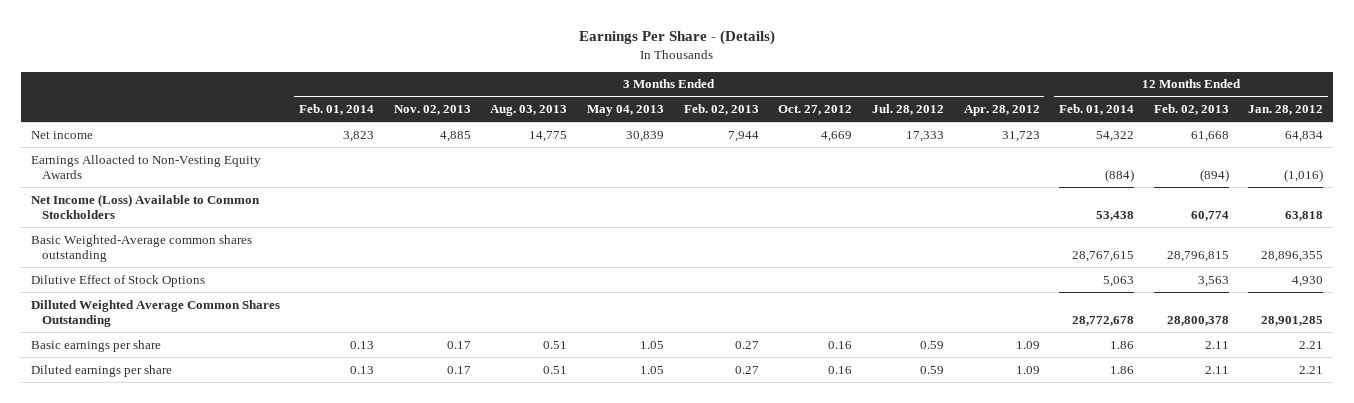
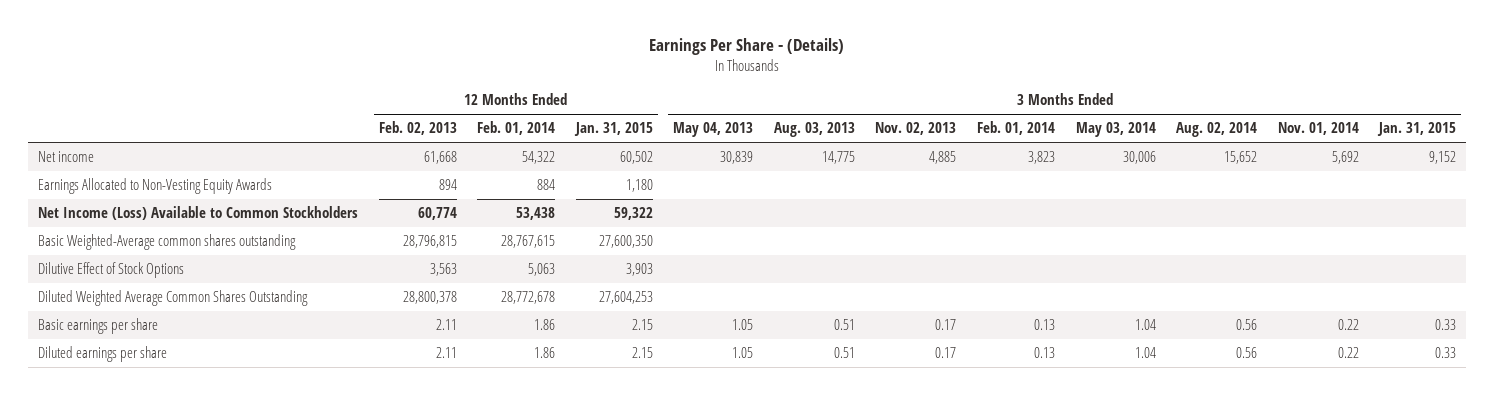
[683,104,759,116] Feb. 02, 2013 -> none
[778,105,853,116] Oct. 27, 2012 -> none
[871,104,944,116] Jul. 28, 2012 -> none
[963,105,1040,117] Apr. 28, 2012 -> none
[1248,105,1324,116] Jan. 28, 2012 -> none
none -> [573,122,653,137] Jan. 31, 2015
none -> [1075,122,1156,138] May 03, 2014
none -> [1176,122,1258,138] Aug. 02, 2014
none -> [1277,122,1359,136] Nov. 01, 2014
none -> [1377,122,1457,137] Jan. 31, 2015
[30,154,261,180] Earnings Alloacted to Non-Vesting Equity Awards -> [38,178,273,195] Earnings Allocated to Non-Vesting Equity Awards
[1105,169,1135,183] (884) -> [537,179,556,191] 884
[1199,169,1229,183] (894) -> [438,179,457,191] 894
[30,299,280,328] Dilluted Weighted Average Common Shares Outstanding -> [38,290,309,307] Diluted Weighted Average Common Shares Outstanding

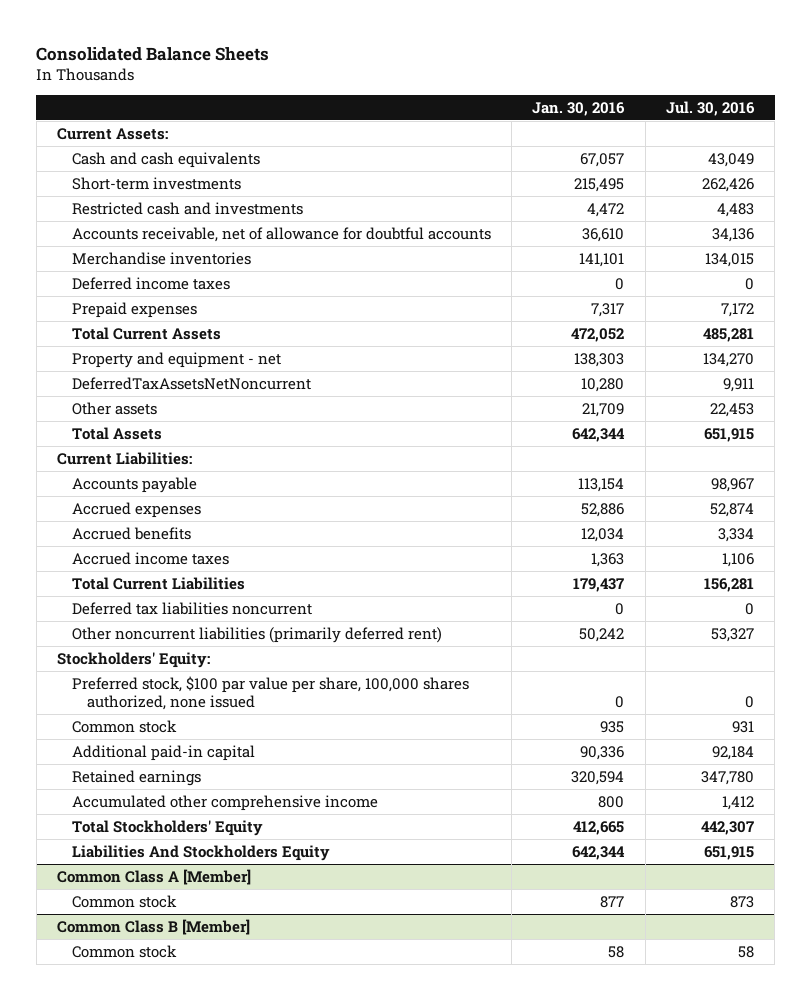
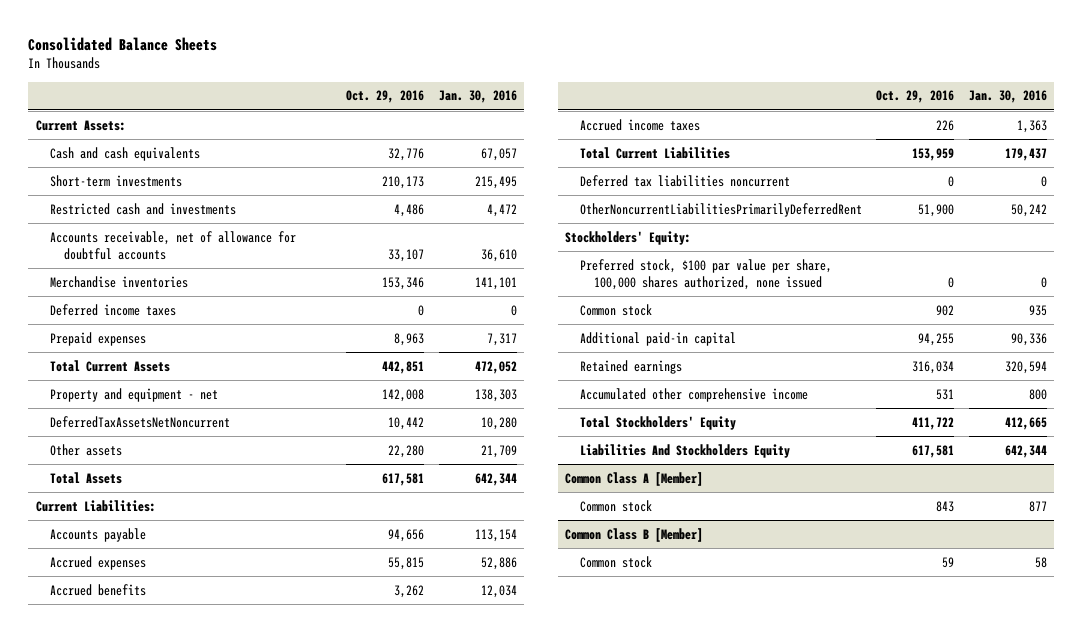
[665,100,755,116] Jul. 30, 2016 -> none
none -> [346,90,425,104] Oct. 29, 2016
[71,627,442,644] Other noncurrent liabilities (primarily deferred rent) -> [579,202,862,217] OtherNoncurrentLiabilitiesPrimarilyDeferredRent

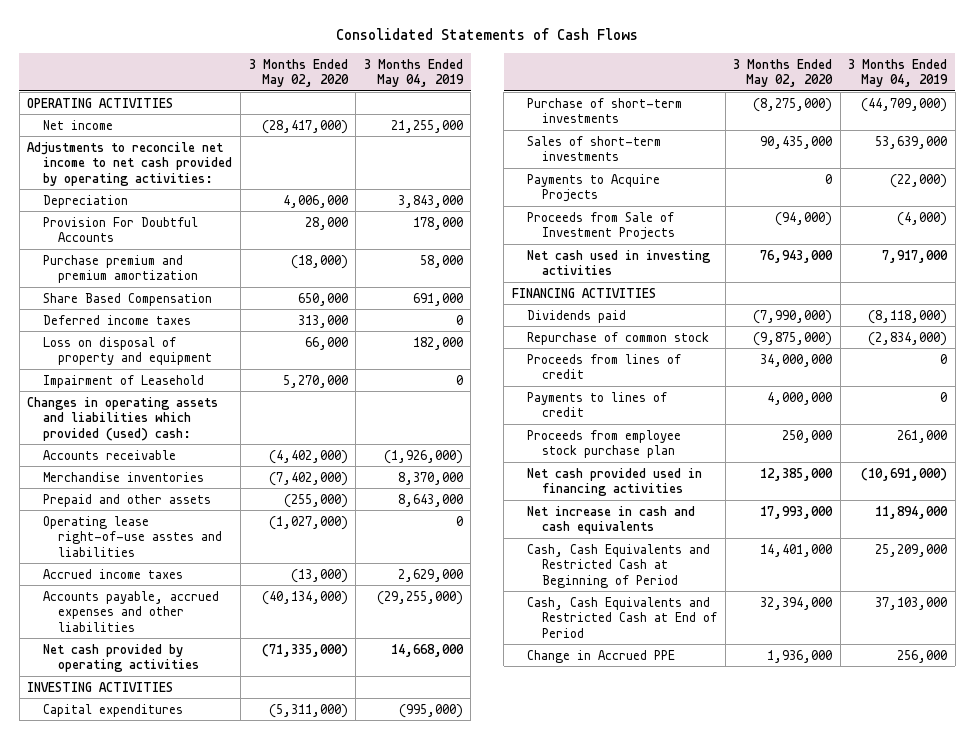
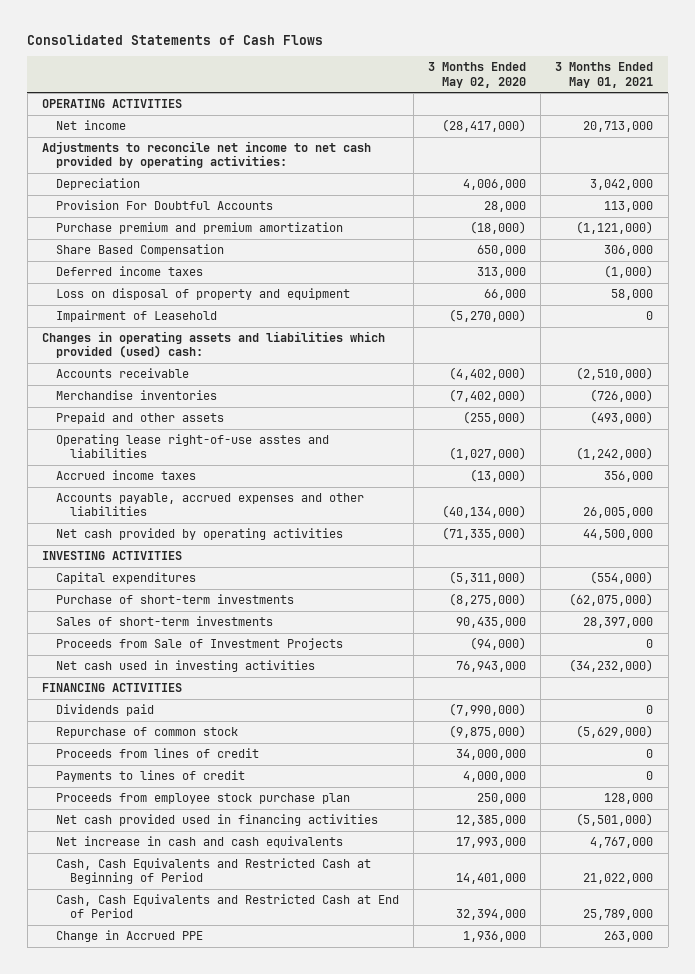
[363,58,464,88] 3 Months Ended May 04, 2019 -> none
none -> [555,62,654,88] 3 Months Ended May 01, 2021
[282,374,348,388] 5,270,000 -> [449,309,527,323] (5,270,000)
[527,173,661,203] Payments to Acquire Projects -> none

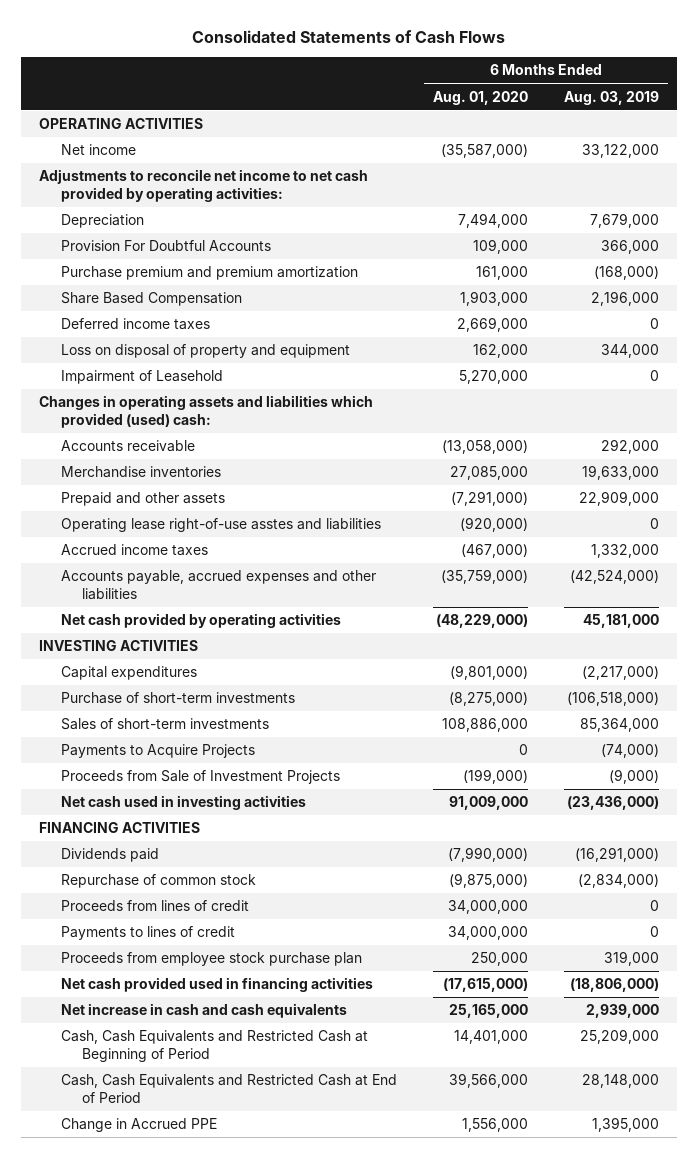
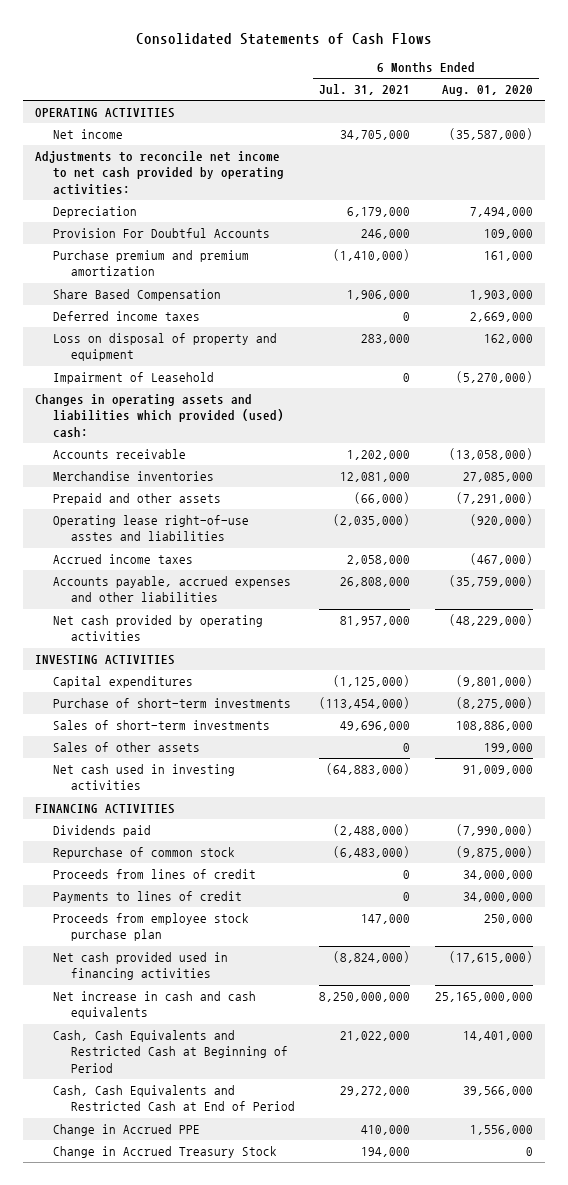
[563,90,659,105] Aug. 03, 2019 -> none
none -> [319,84,411,96] Jul. 31, 2021
[458,370,528,385] 5,270,000 -> [455,371,533,384] (5,270,000)
[60,744,255,759] Payments to Acquire Projects -> none
[60,770,340,785] Proceeds from Sale of Investment Projects -> none
none -> [53,742,201,753] Sales of other assets
[448,1004,528,1019] 25,165,000 -> [434,992,533,1003] 25,165,000,000
none -> [53,1146,278,1159] Change in Accrued Treasury Stock

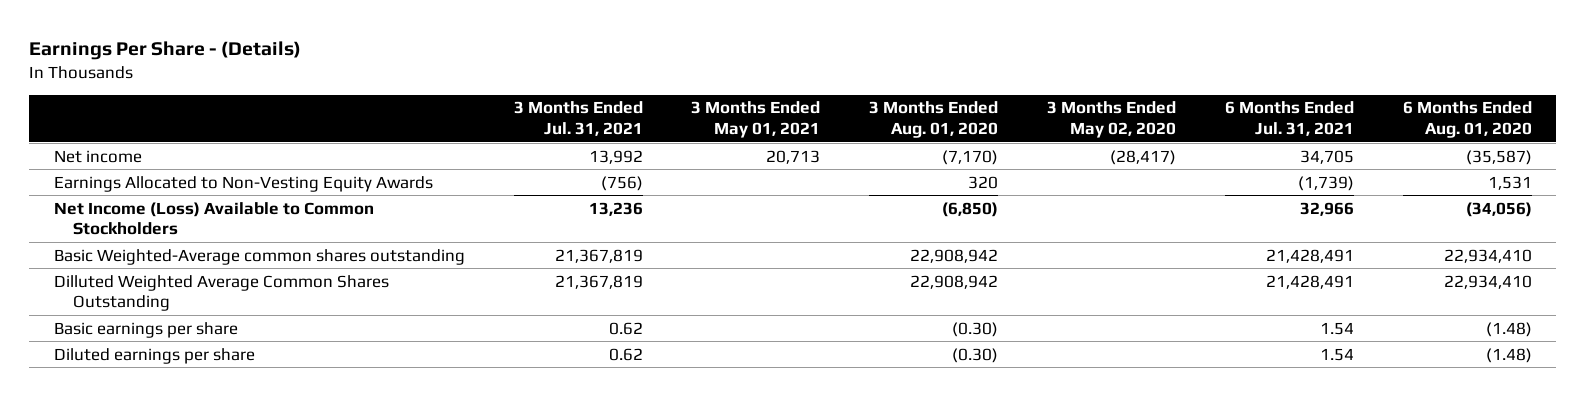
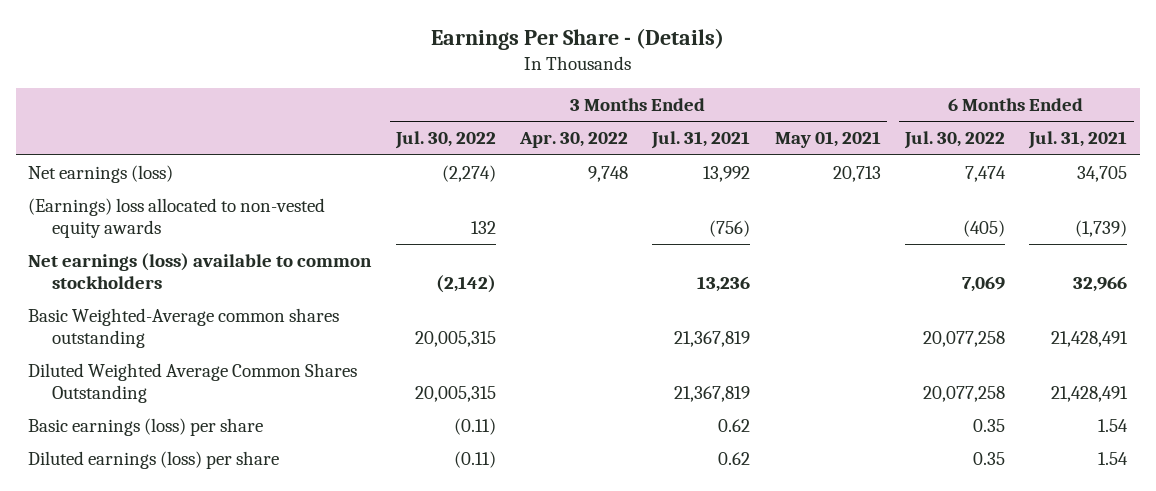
[869,101,999,139] 3 Months Ended Aug. 01, 2020 -> none
[1047,101,1177,139] 3 Months Ended May 02, 2020 -> none
[1402,101,1532,139] 6 Months Ended Aug. 01, 2020 -> none
none -> [394,131,496,150] Jul. 30, 2022
none -> [519,132,629,149] Apr. 30, 2022
none -> [904,131,1006,150] Jul. 30, 2022
[53,149,142,163] Net income -> [28,164,174,183] Net earnings (loss)
[53,175,433,192] Earnings Allocated to Non-Vesting Equity Awards -> [28,197,326,238] (Earnings) loss allocated to non-vested equity awards
[53,201,374,236] Net Income (Loss) Available to Common Stockholders -> [28,252,373,289] Net earnings (loss) available to common stockholders
[53,274,389,312] Dilluted Weighted Average Common Shares Outstanding -> [28,362,358,403] Diluted Weighted Average Common Shares Outstanding
[53,321,238,338] Basic earnings per share -> [28,417,264,436] Basic earnings (loss) per share
[53,347,255,364] Diluted earnings per share -> [28,450,280,469] Diluted earnings (loss) per share

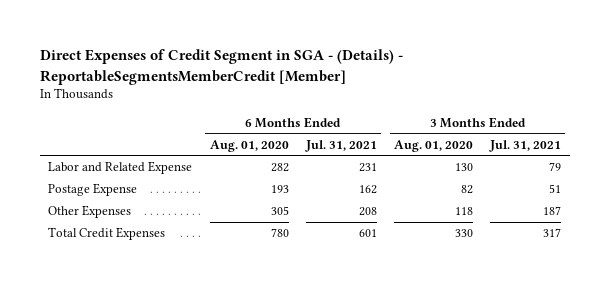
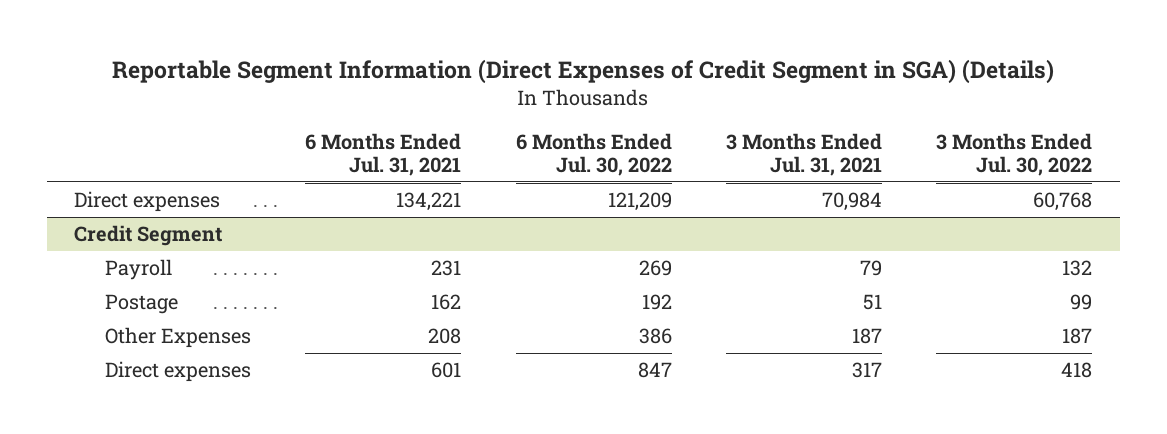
[39,49,403,85] Direct Expenses of Credit Segment in SGA - (Details) - ReportableSegmentsMemberCredit [Member] -> [112,58,1055,84] Reportable Segment Information (Direct Expenses of Credit Segment in SGA) (Details)
[209,139,289,152] Aug. 01, 2020 -> none
[393,139,473,152] Aug. 01, 2020 -> none
none -> [515,132,672,177] 6 Months Ended Jul. 30, 2022
none -> [936,132,1093,177] 3 Months Ended Jul. 30, 2022
none -> [74,190,221,212] Direct expenses
none -> [74,224,223,246] Credit Segment
[48,161,193,175] Labor and Related Expense -> [104,258,172,280] Payroll
[48,183,138,197] Postage Expense -> [104,293,178,314] Postage
[48,227,166,241] Total Credit Expenses -> [104,360,251,382] Direct expenses

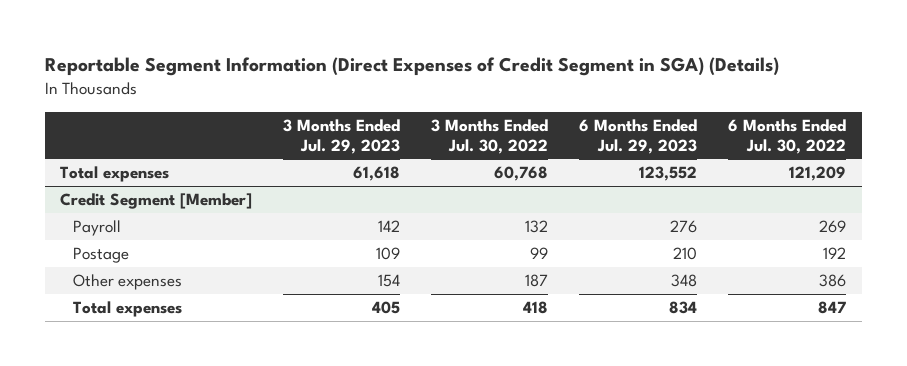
[305,132,462,177] 6 Months Ended Jul. 31, 2021 -> none
[726,132,883,177] 3 Months Ended Jul. 31, 2021 -> none
none -> [283,118,401,154] 3 Months Ended Jul. 29, 2023
none -> [579,118,698,154] 6 Months Ended Jul. 29, 2023
[74,190,221,212] Direct expenses -> [60,166,170,183] Total expenses
[74,224,223,246] Credit Segment -> [60,193,253,210] Credit Segment [Member]
[104,326,251,348] Other Expenses -> [72,274,182,291] Other expenses
[104,360,251,382] Direct expenses -> [72,301,182,318] Total expenses

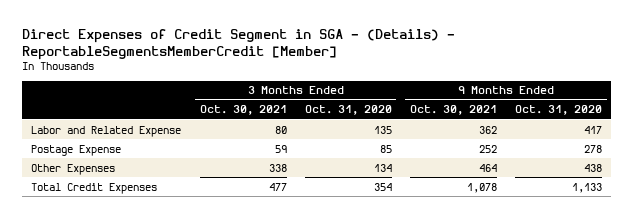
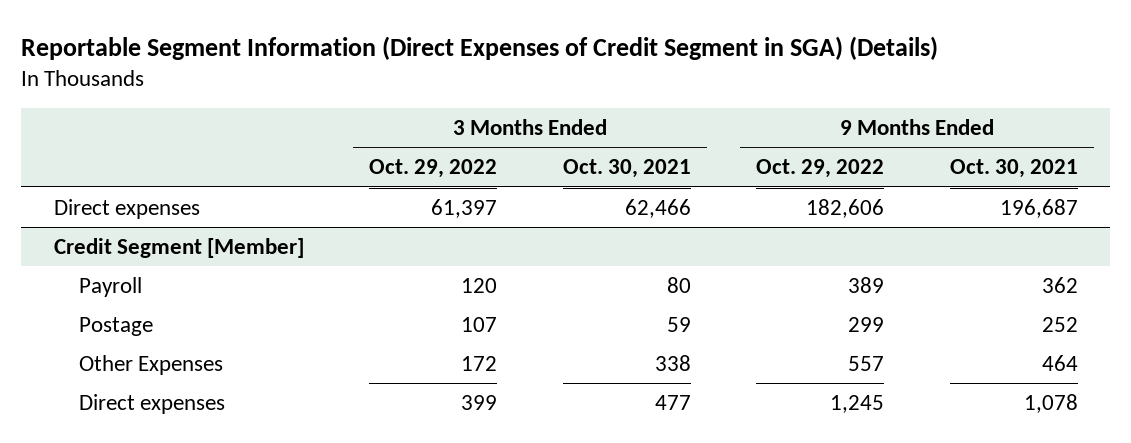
[22,28,456,60] Direct Expenses of Credit Segment in SGA - (Details) - ReportableSegmentsMemberCredit [Member] -> [20,35,938,60] Reportable Segment Information (Direct Expenses of Credit Segment in SGA) (Details)
[304,105,392,116] Oct. 31, 2020 -> none
[515,105,603,116] Oct. 31, 2020 -> none
none -> [369,159,498,179] Oct. 29, 2022
none -> [756,159,885,179] Oct. 29, 2022
none -> [53,198,200,219] Direct expenses
none -> [53,237,304,258] Credit Segment [Member]
[31,125,182,137] Labor and Related Expense -> [79,276,143,297] Payroll
[31,144,122,156] Postage Expense -> [79,316,154,336] Postage
[31,182,158,194] Total Credit Expenses -> [79,393,226,414] Direct expenses

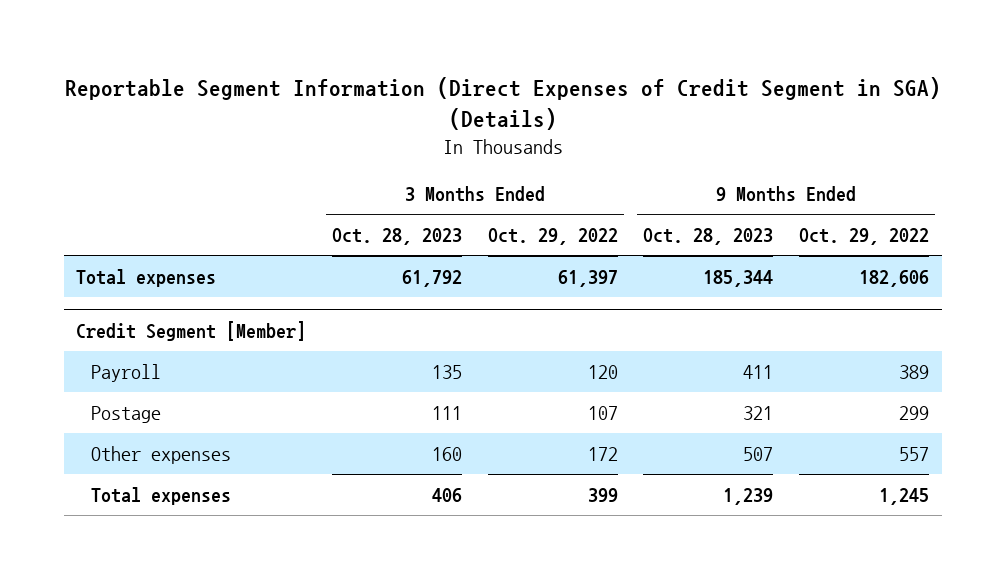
[562,159,691,179] Oct. 30, 2021 -> none
[949,159,1078,179] Oct. 30, 2021 -> none
none -> [331,228,462,246] Oct. 28, 2023
none -> [643,228,774,246] Oct. 28, 2023
[53,198,200,219] Direct expenses -> [76,268,217,287] Total expenses
[79,354,224,375] Other Expenses -> [91,445,232,464] Other expenses
[79,393,226,414] Direct expenses -> [91,486,232,505] Total expenses

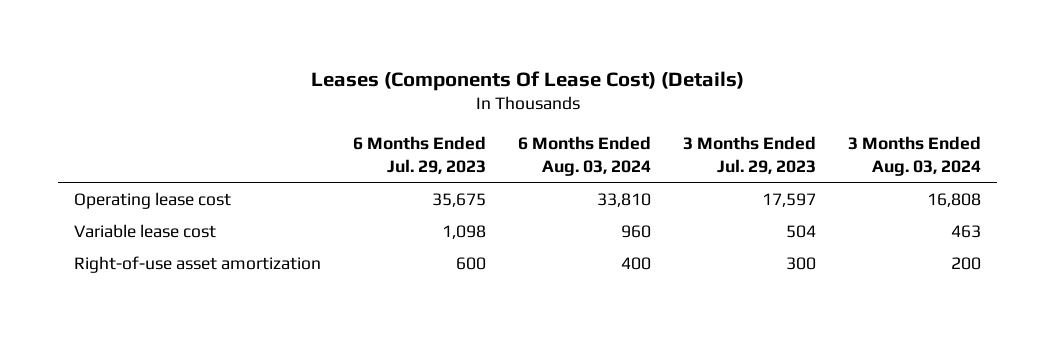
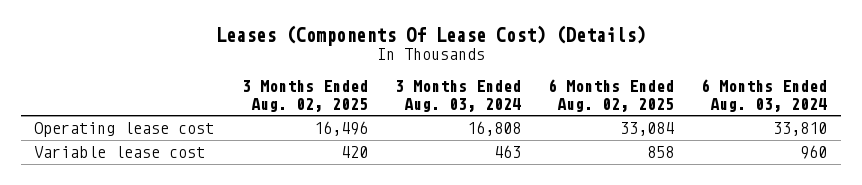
[353,136,487,174] 6 Months Ended Jul. 29, 2023 -> none
[683,136,817,174] 3 Months Ended Jul. 29, 2023 -> none
none -> [241,80,368,112] 3 Months Ended Aug. 02, 2025
none -> [548,79,675,112] 6 Months Ended Aug. 02, 2025
[74,255,322,273] Right-of-use asset amortization -> none

